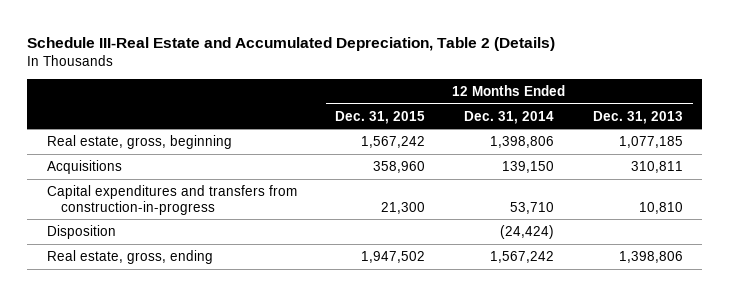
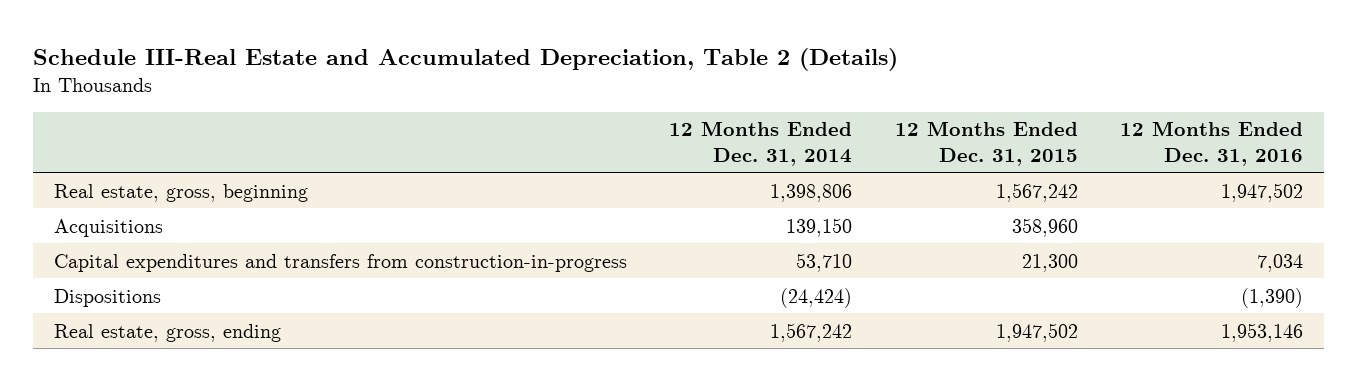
[593,110,684,124] Dec. 31, 2013 -> none
none -> [1119,121,1303,166] 12 Months Ended Dec. 31, 2016
[46,224,116,239] Disposition -> [54,288,162,307] Dispositions

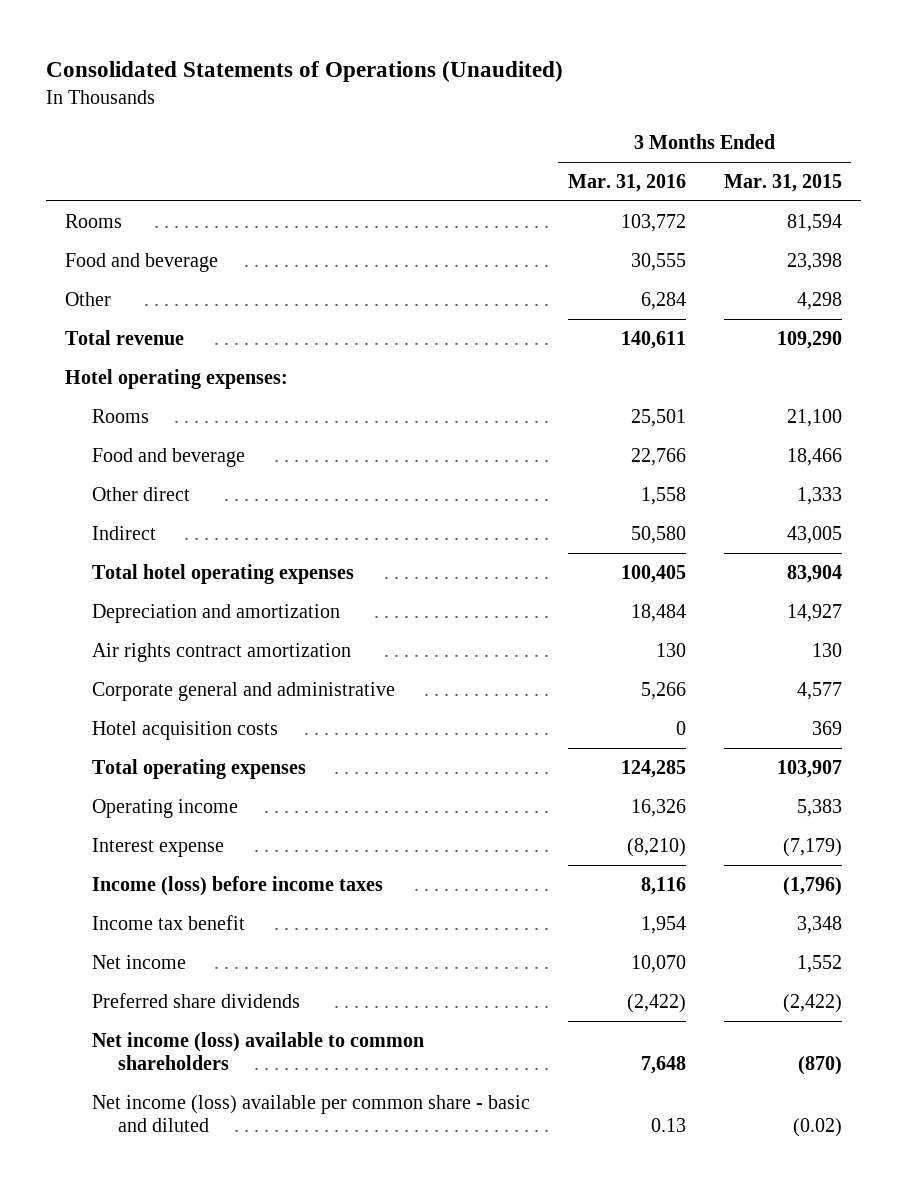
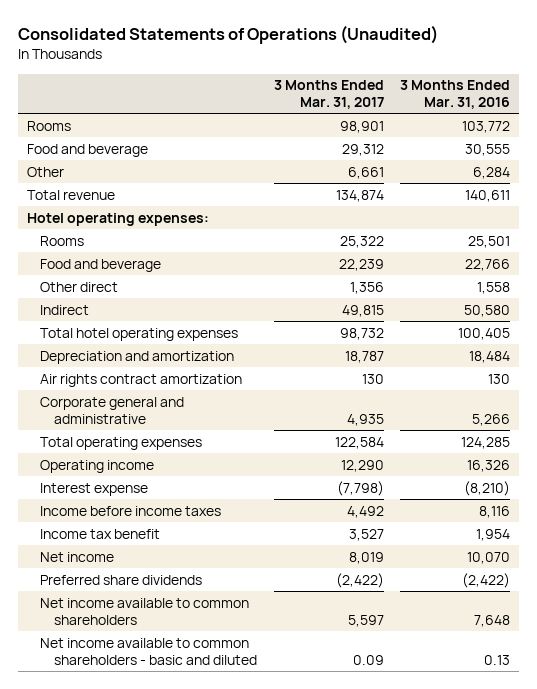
[723,173,842,192] Mar. 31, 2015 -> none
none -> [273,80,384,110] 3 Months Ended Mar. 31, 2017
[91,720,278,740] Hotel acquisition costs -> none
[91,875,383,896] Income (loss) before income taxes -> [40,505,222,516] Income before income taxes
[91,1031,424,1070] Net income (loss) available to common shareholders -> [40,597,250,625] Net income available to common shareholders
[91,1094,530,1132] Net income (loss) available per common share - basic and diluted -> [40,637,257,665] Net income available to common shareholders - basic and diluted

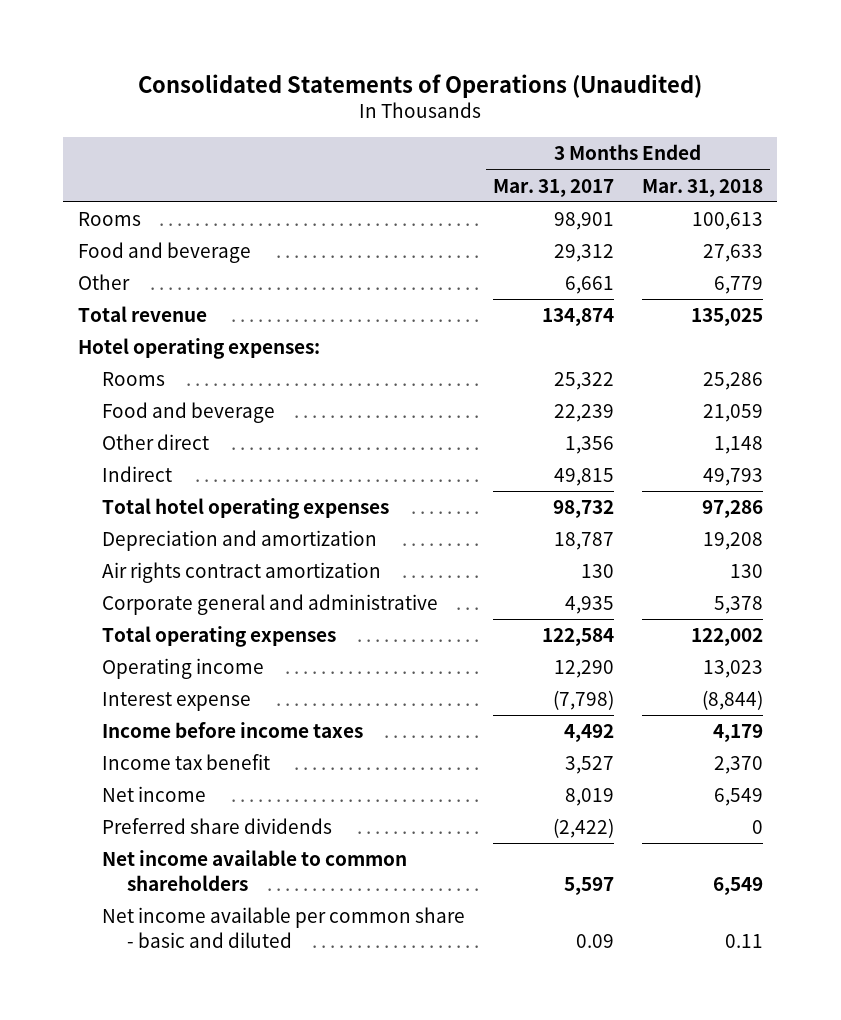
[400,80,511,110] 3 Months Ended Mar. 31, 2016 -> none
none -> [642,178,764,197] Mar. 31, 2018
[40,637,257,665] Net income available to common shareholders - basic and diluted -> [102,907,466,948] Net income available per common share - basic and diluted

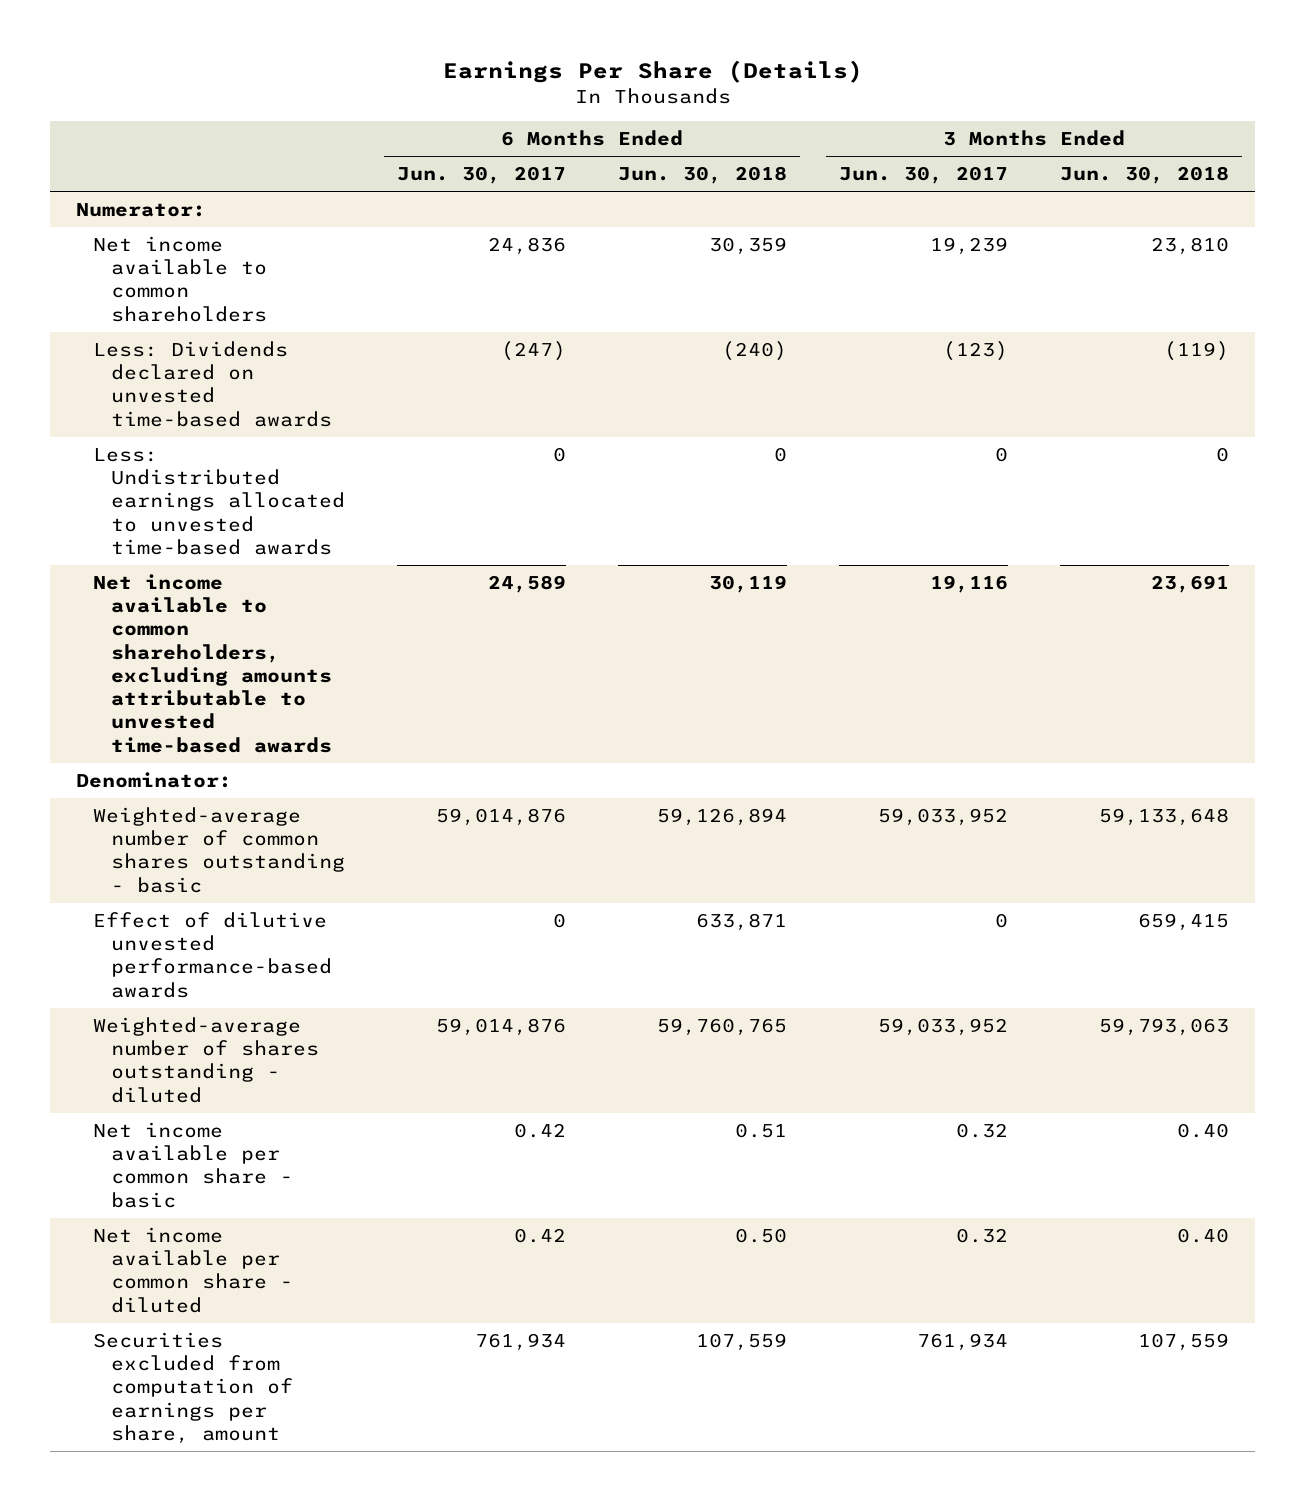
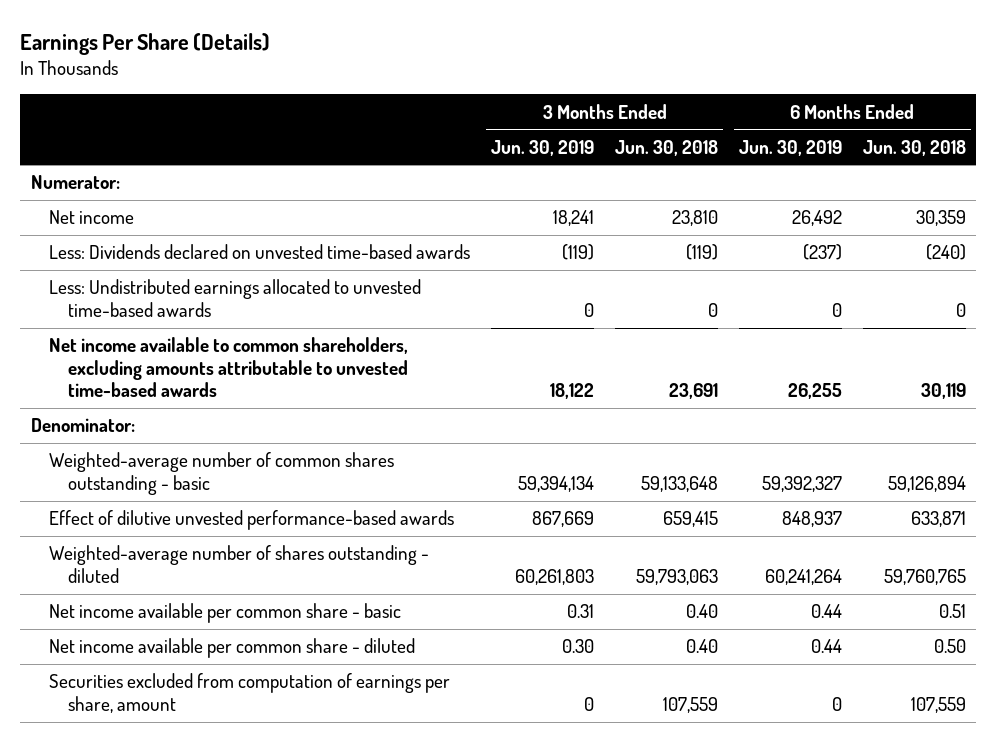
[396,166,566,185] Jun. 30, 2017 -> none
[839,166,1009,185] Jun. 30, 2017 -> none
none -> [491,139,595,156] Jun. 30, 2019
none -> [738,139,842,156] Jun. 30, 2019
[93,235,267,322] Net income available to common shareholders -> [49,210,135,225] Net income

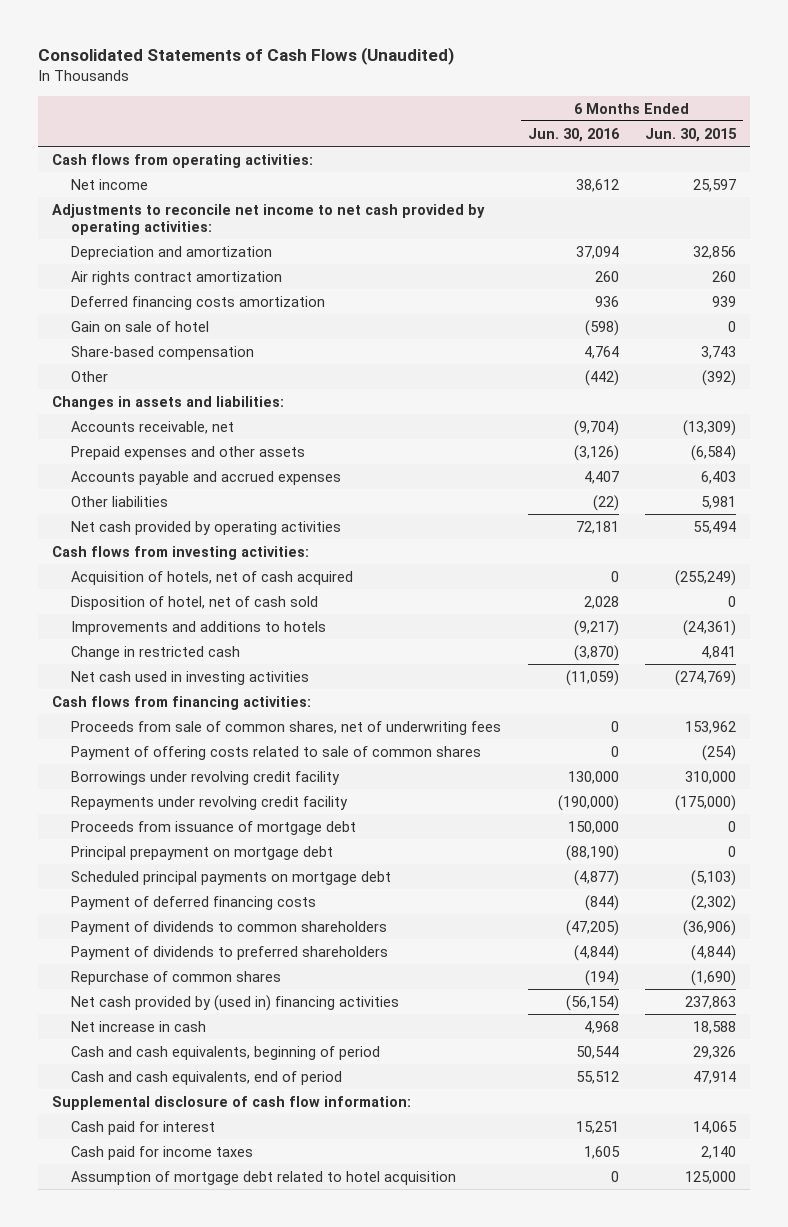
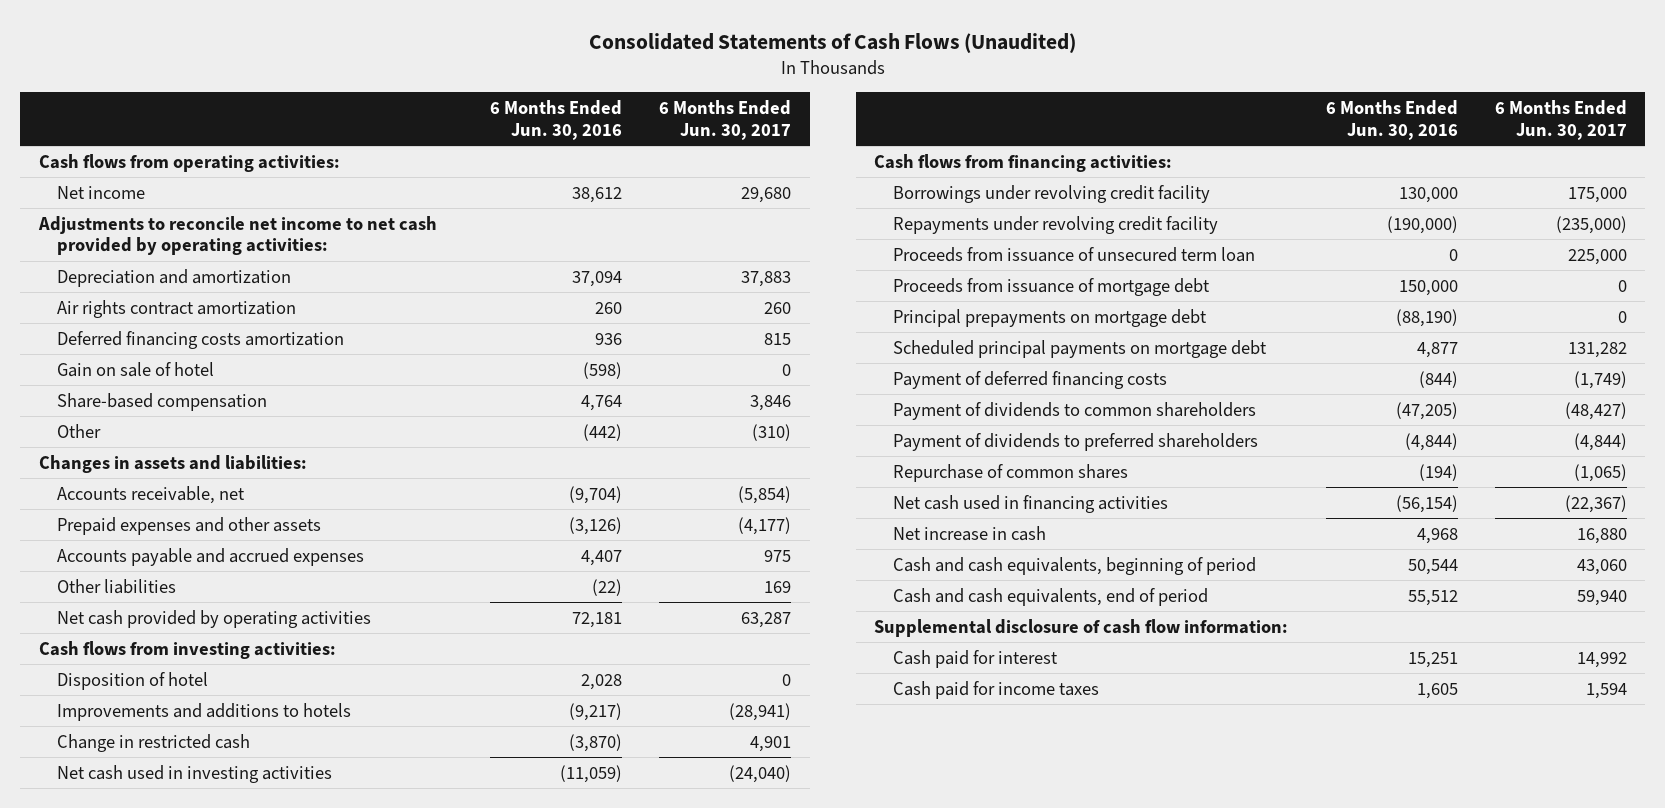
[645,127,738,142] Jun. 30, 2015 -> none
none -> [659,100,792,140] 6 Months Ended Jun. 30, 2017
[70,570,353,585] Acquisition of hotels, net of cash acquired -> none
[70,595,318,610] Disposition of hotel, net of cash sold -> [56,671,208,690] Disposition of hotel
[70,720,501,735] Proceeds from sale of common shares, net of underwriting fees -> none
[70,745,481,760] Payment of offering costs related to sale of common shares -> none
none -> [892,246,1255,262] Proceeds from issuance of unsecured term loan
[70,845,333,860] Principal prepayment on mortgage debt -> [892,308,1207,327] Principal prepayments on mortgage debt
[573,869,619,886] (4,877) -> [1416,341,1458,358] 4,877
[70,994,399,1011] Net cash provided by (used in) financing activities -> [892,494,1168,513] Net cash used in financing activities
[70,1170,456,1185] Assumption of mortgage debt related to hotel acquisition -> none

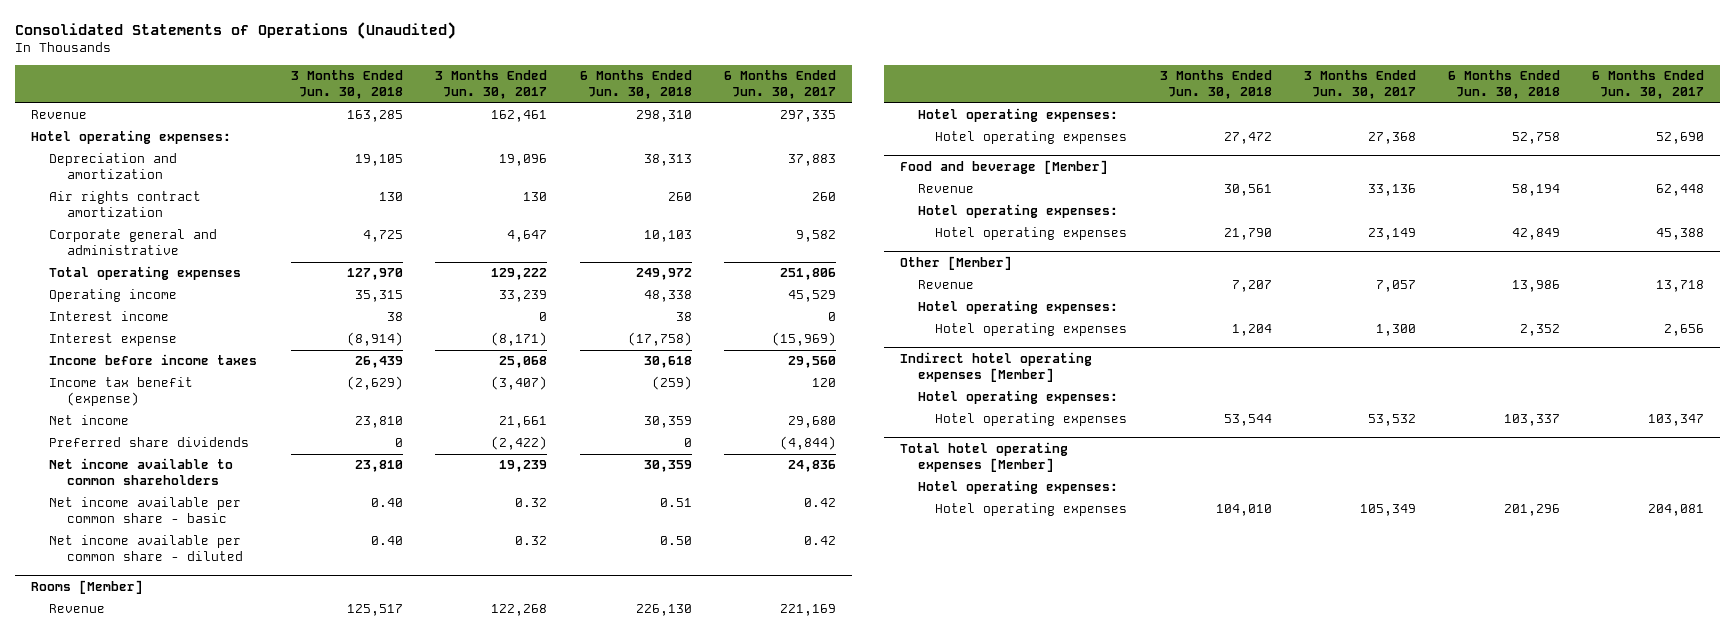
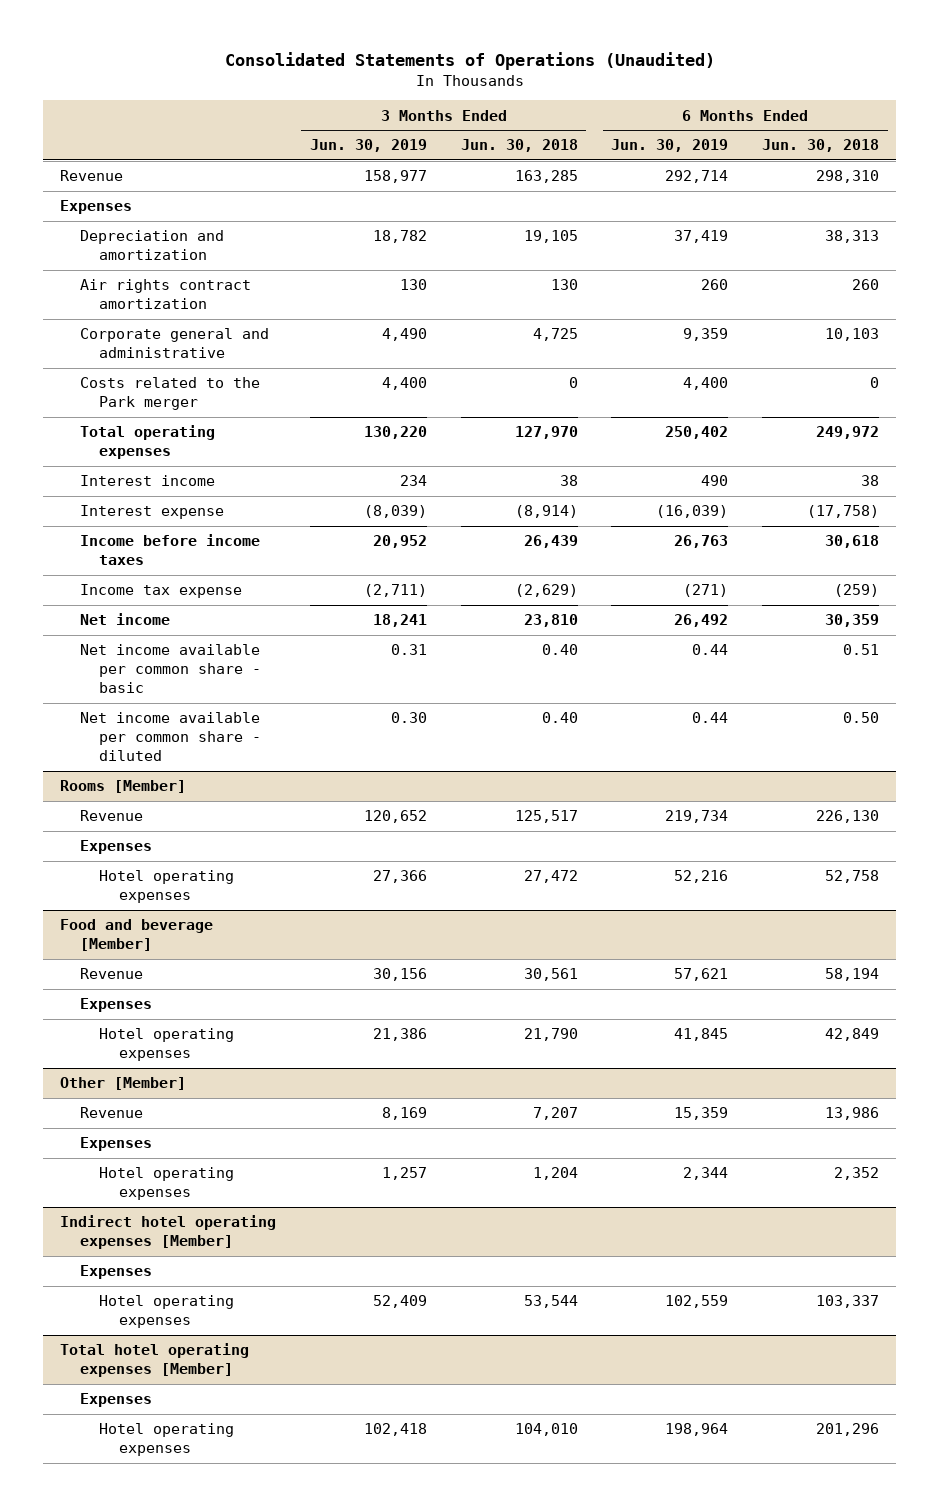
[435,70,548,99] 3 Months Ended Jun. 30, 2017 -> none
[723,70,836,99] 6 Months Ended Jun. 30, 2017 -> none
none -> [309,139,427,153] Jun. 30, 2019
none -> [611,139,729,153] Jun. 30, 2019
[31,130,232,145] Hotel operating expenses: -> [59,200,132,215] Expenses
none -> [79,377,260,411] Costs related to the Park merger
[49,289,178,303] Operating income -> none
[49,377,194,407] Income tax benefit (expense) -> [79,584,242,599] Income tax expense
[49,437,250,448] Preferred share dividends -> none
[49,458,234,486] Net income available to common shareholders -> none
[917,108,1118,123] Hotel operating expenses: -> [79,840,152,855] Expenses
[917,204,1118,219] Hotel operating expenses: -> [79,998,152,1013] Expenses
[917,300,1118,315] Hotel operating expenses: -> [79,1137,152,1152] Expenses
[917,390,1118,405] Hotel operating expenses: -> [79,1265,152,1280] Expenses
[917,480,1118,495] Hotel operating expenses: -> [79,1393,152,1408] Expenses

